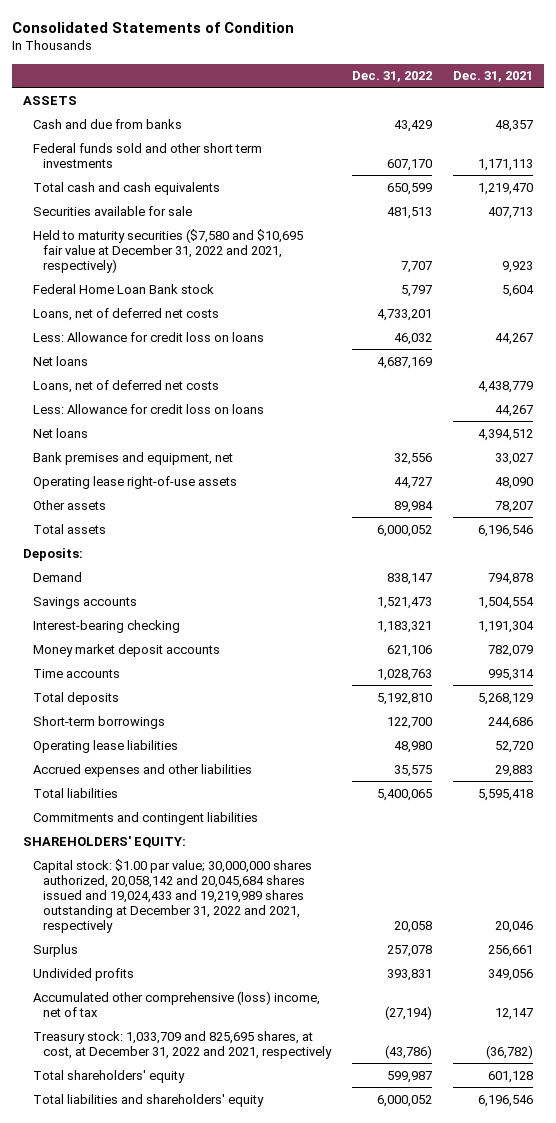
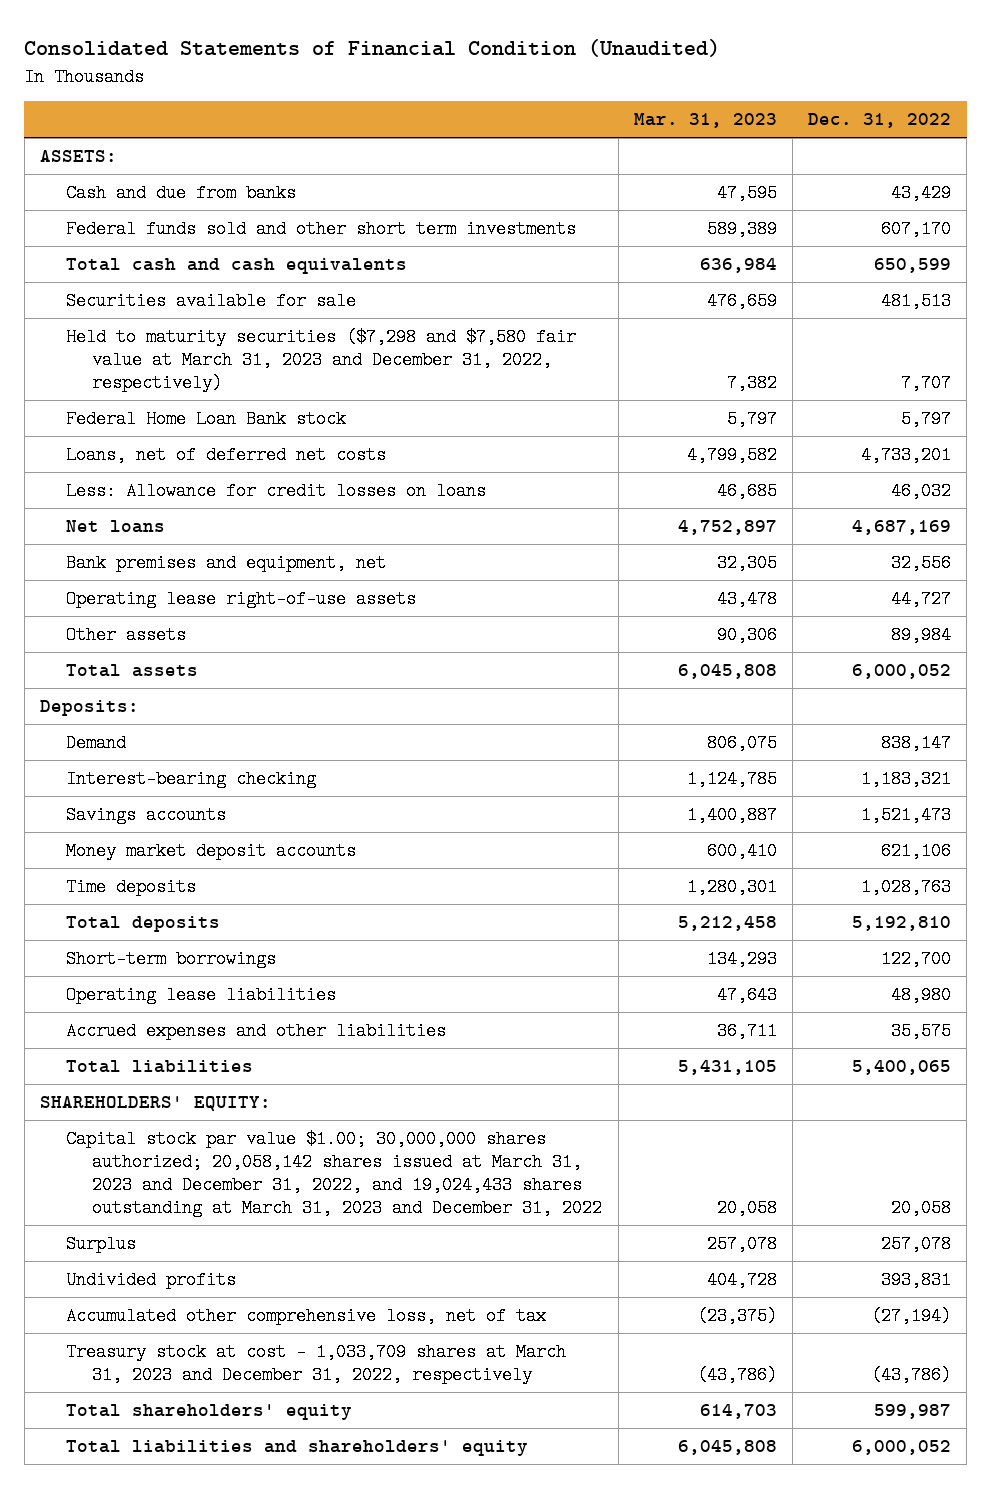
[12,21,295,33] Consolidated Statements of Condition -> [24,38,721,57] Consolidated Statements of Financial Condition (Unaudited)
[453,71,534,83] Dec. 31, 2021 -> none
none -> [633,113,777,129] Mar. 31, 2023
[22,95,77,105] ASSETS -> [39,149,117,162] ASSETS:
[32,228,303,273] Held to maturity securities ($7,580 and $10,695 fair value at December 31, 2022 and 2021, respectively) -> [66,327,577,392] Held to maturity securities ($7,298 and $7,580 fair value at March 31, 2023 and December 31, 2022, respectively)
[32,331,264,342] Less: Allowance for credit loss on loans -> [66,481,487,500] Less: Allowance for credit losses on loans
[32,379,219,393] Loans, net of deferred net costs -> none
[32,403,264,414] Less: Allowance for credit loss on loans -> none
[32,427,88,438] Net loans -> none
[32,596,137,609] Savings accounts -> [66,805,227,824] Savings accounts
[32,668,120,678] Time accounts -> [66,877,197,896] Time deposits
[32,811,258,825] Commitments and contingent liabilities -> none
[32,858,312,934] Capital stock: $1.00 par value; 30,000,000 shares authorized, 20,058,142 and 20,045,684 shares issued and 19,024,433 and 19,219,989 shares outstanding at December 31, 2022 and 2021, respectively -> [66,1129,603,1217] Capital stock par value $1.00; 30,000,000 shares authorized; 20,058,142 shares issued at March 31, 2023 and December 31, 2022, and 19,024,433 shares outstanding at March 31, 2023 and December 31, 2022
[32,990,320,1017] Accumulated other comprehensive (loss) income, net of tax -> [66,1306,547,1325] Accumulated other comprehensive loss, net of tax
[32,1030,333,1059] Treasury stock: 1,033,709 and 825,695 shares, at cost, at December 31, 2022 and 2021, respectively -> [66,1342,567,1384] Treasury stock at cost - 1,033,709 shares at March 31, 2023 and December 31, 2022, respectively

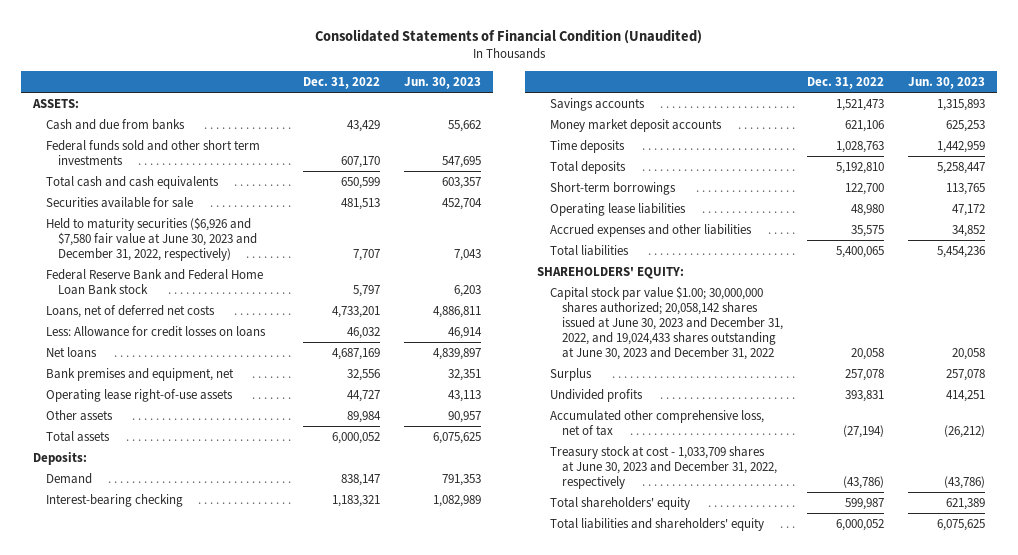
[633,113,777,129] Mar. 31, 2023 -> none
none -> [404,76,482,89] Jun. 30, 2023
[66,327,577,392] Held to maturity securities ($7,298 and $7,580 fair value at March 31, 2023 and December 31, 2022, respectively) -> [45,216,258,261] Held to maturity securities ($6,926 and $7,580 fair value at June 30, 2023 and December 31, 2022, respectively)
[66,409,347,428] Federal Home Loan Bank stock -> [45,268,263,295] Federal Reserve Bank and Federal Home Loan Bank stock
[66,1129,603,1217] Capital stock par value $1.00; 30,000,000 shares authorized; 20,058,142 shares issued at March 31, 2023 and December 31, 2022, and 19,024,433 shares outstanding at March 31, 2023 and December 31, 2022 -> [549,285,784,361] Capital stock par value $1.00; 30,000,000 shares authorized; 20,058,142 shares issued at June 30, 2023 and December 31, 2022, and 19,024,433 shares outstanding at June 30, 2023 and December 31, 2022
[66,1342,567,1384] Treasury stock at cost - 1,033,709 shares at March 31, 2023 and December 31, 2022, respectively -> [549,445,778,489] Treasury stock at cost - 1,033,709 shares at June 30, 2023 and December 31, 2022, respectively

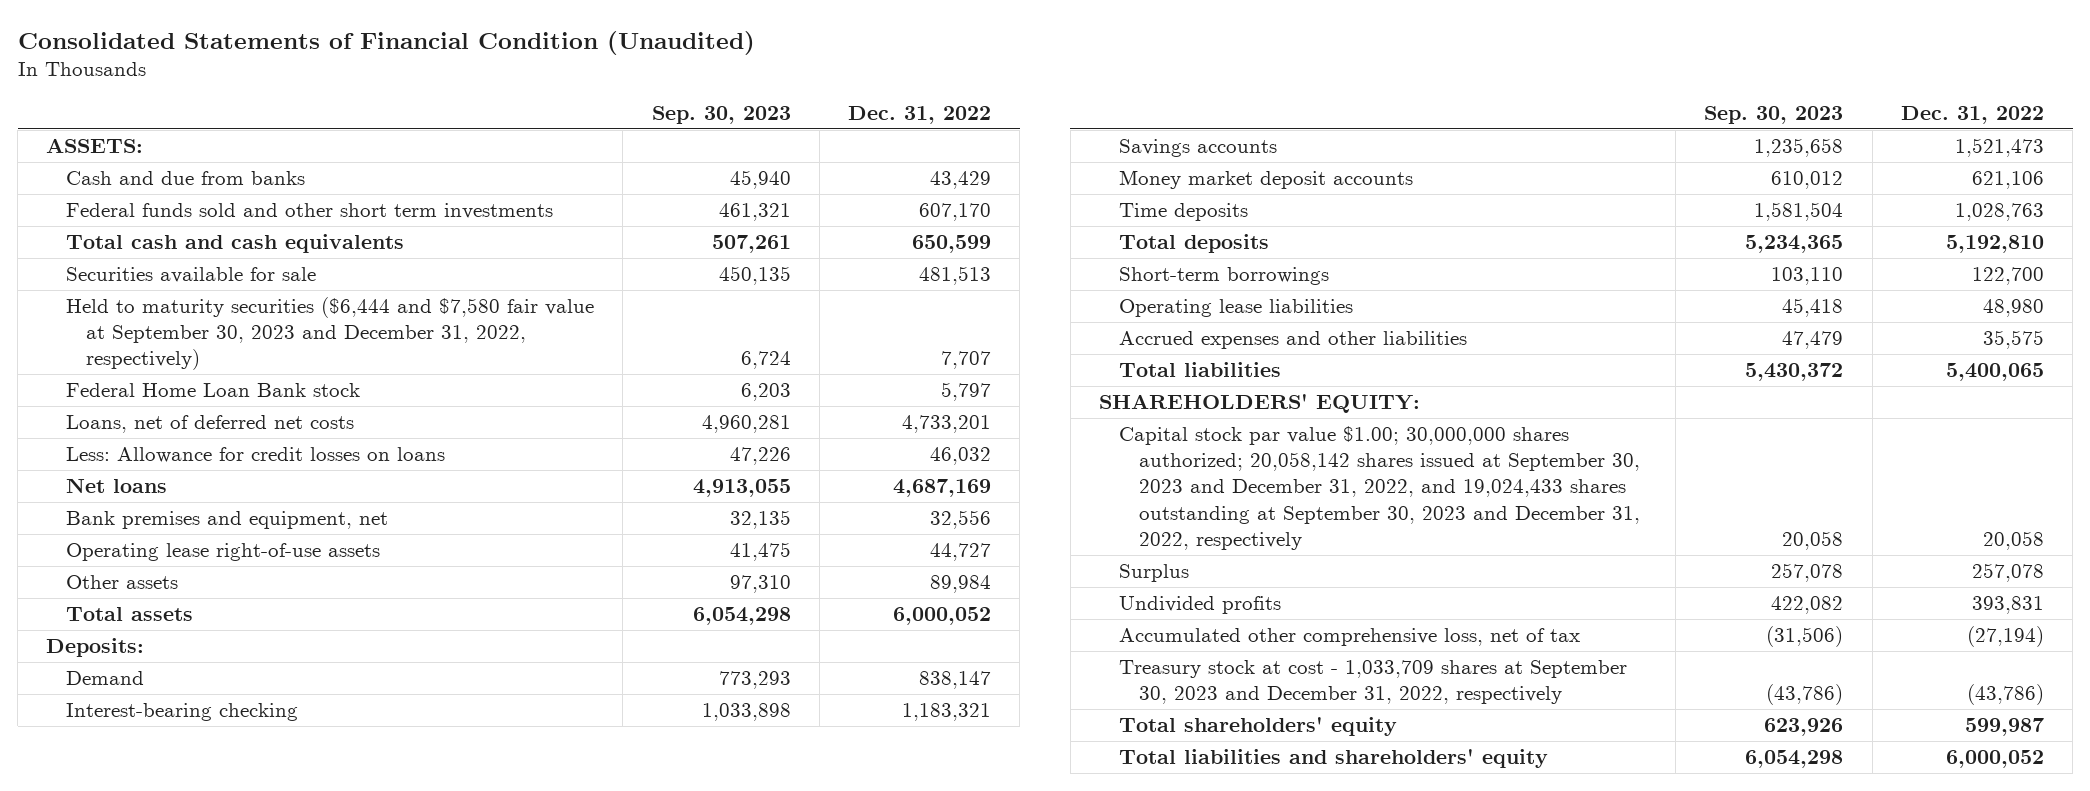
[404,76,482,89] Jun. 30, 2023 -> none
none -> [651,105,791,124] Sep. 30, 2023
[45,216,258,261] Held to maturity securities ($6,926 and $7,580 fair value at June 30, 2023 and December 31, 2022, respectively) -> [66,296,595,371] Held to maturity securities ($6,444 and $7,580 fair value at September 30, 2023 and December 31, 2022, respectively)
[45,268,263,295] Federal Reserve Bank and Federal Home Loan Bank stock -> [66,382,361,397] Federal Home Loan Bank stock
[549,285,784,361] Capital stock par value $1.00; 30,000,000 shares authorized; 20,058,142 shares issued at June 30, 2023 and December 31, 2022, and 19,024,433 shares outstanding at June 30, 2023 and December 31, 2022 -> [1118,425,1640,551] Capital stock par value $1.00; 30,000,000 shares authorized; 20,058,142 shares issued at September 30, 2023 and December 31, 2022, and 19,024,433 shares outstanding at September 30, 2023 and December 31, 2022, respectively
[549,445,778,489] Treasury stock at cost - 1,033,709 shares at June 30, 2023 and December 31, 2022, respectively -> [1118,659,1627,705] Treasury stock at cost - 1,033,709 shares at September 30, 2023 and December 31, 2022, respectively

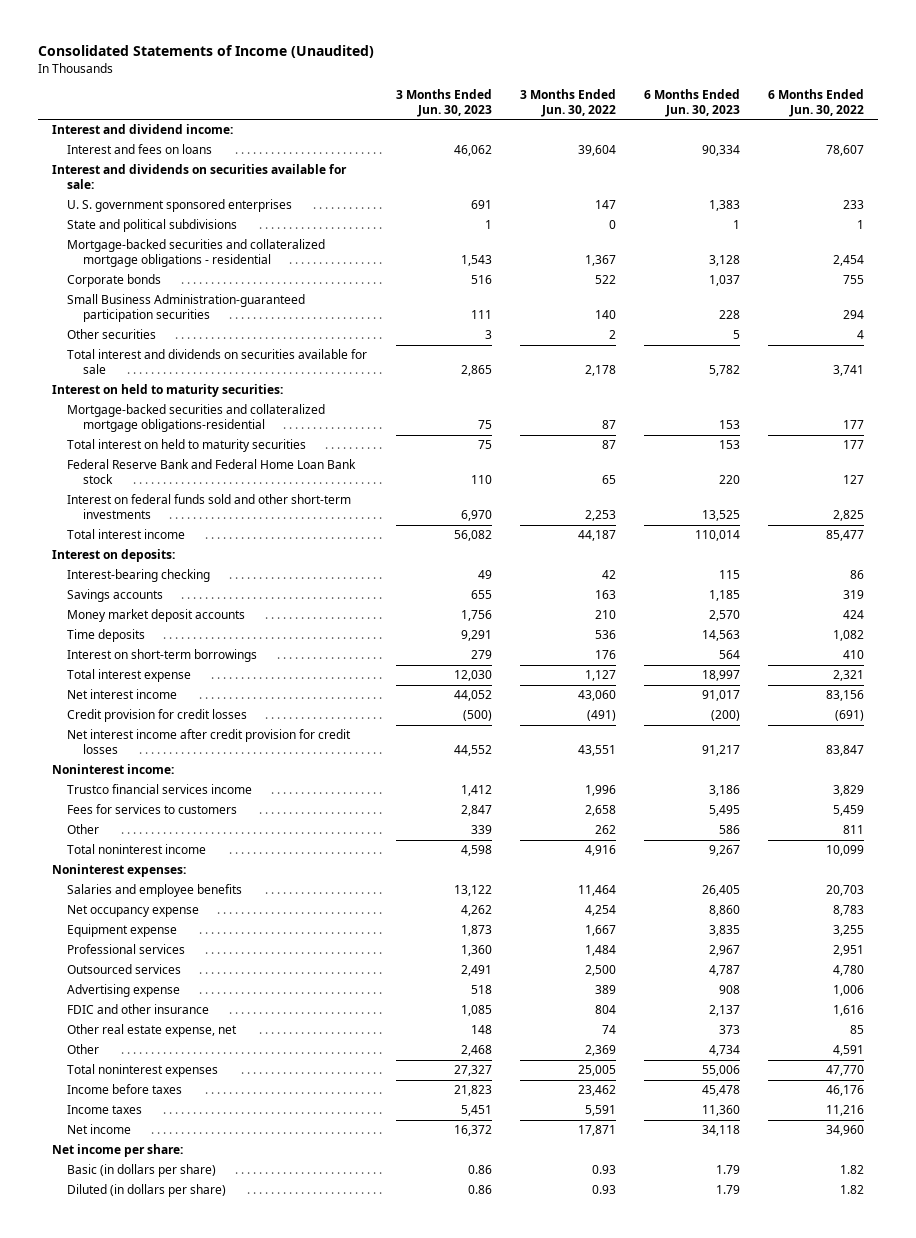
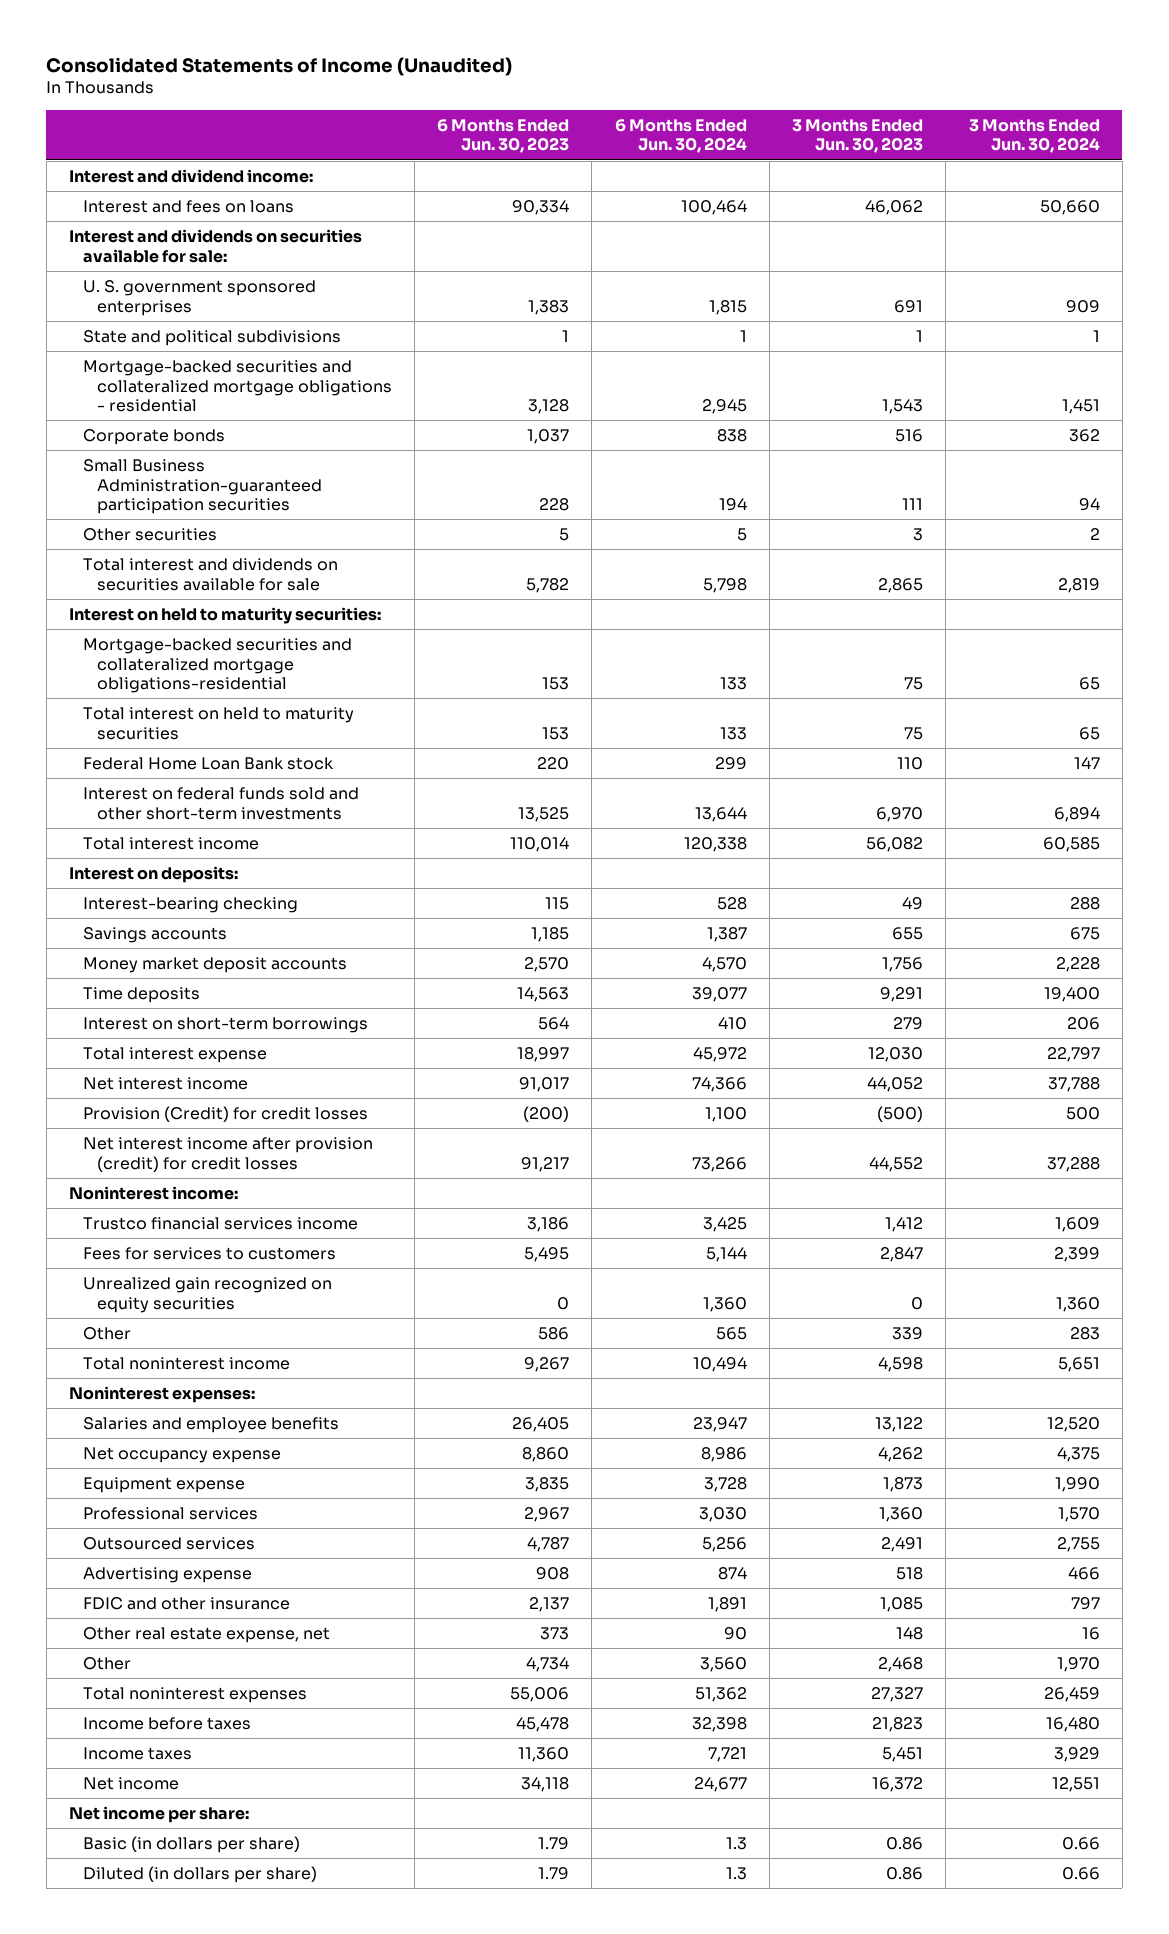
[519,88,616,117] 3 Months Ended Jun. 30, 2022 -> none
[767,88,864,117] 6 Months Ended Jun. 30, 2022 -> none
none -> [614,118,747,154] 6 Months Ended Jun. 30, 2024
none -> [968,118,1100,154] 3 Months Ended Jun. 30, 2024
[67,459,357,484] Federal Reserve Bank and Federal Home Loan Bank stock -> [82,757,334,771] Federal Home Loan Bank stock
[67,709,248,723] Credit provision for credit losses -> [82,1106,368,1123] Provision (Credit) for credit losses
[67,729,352,754] Net interest income after credit provision for credit losses -> [82,1137,373,1172] Net interest income after provision (credit) for credit losses
none -> [82,1277,332,1313] Unrealized gain recognized on equity securities

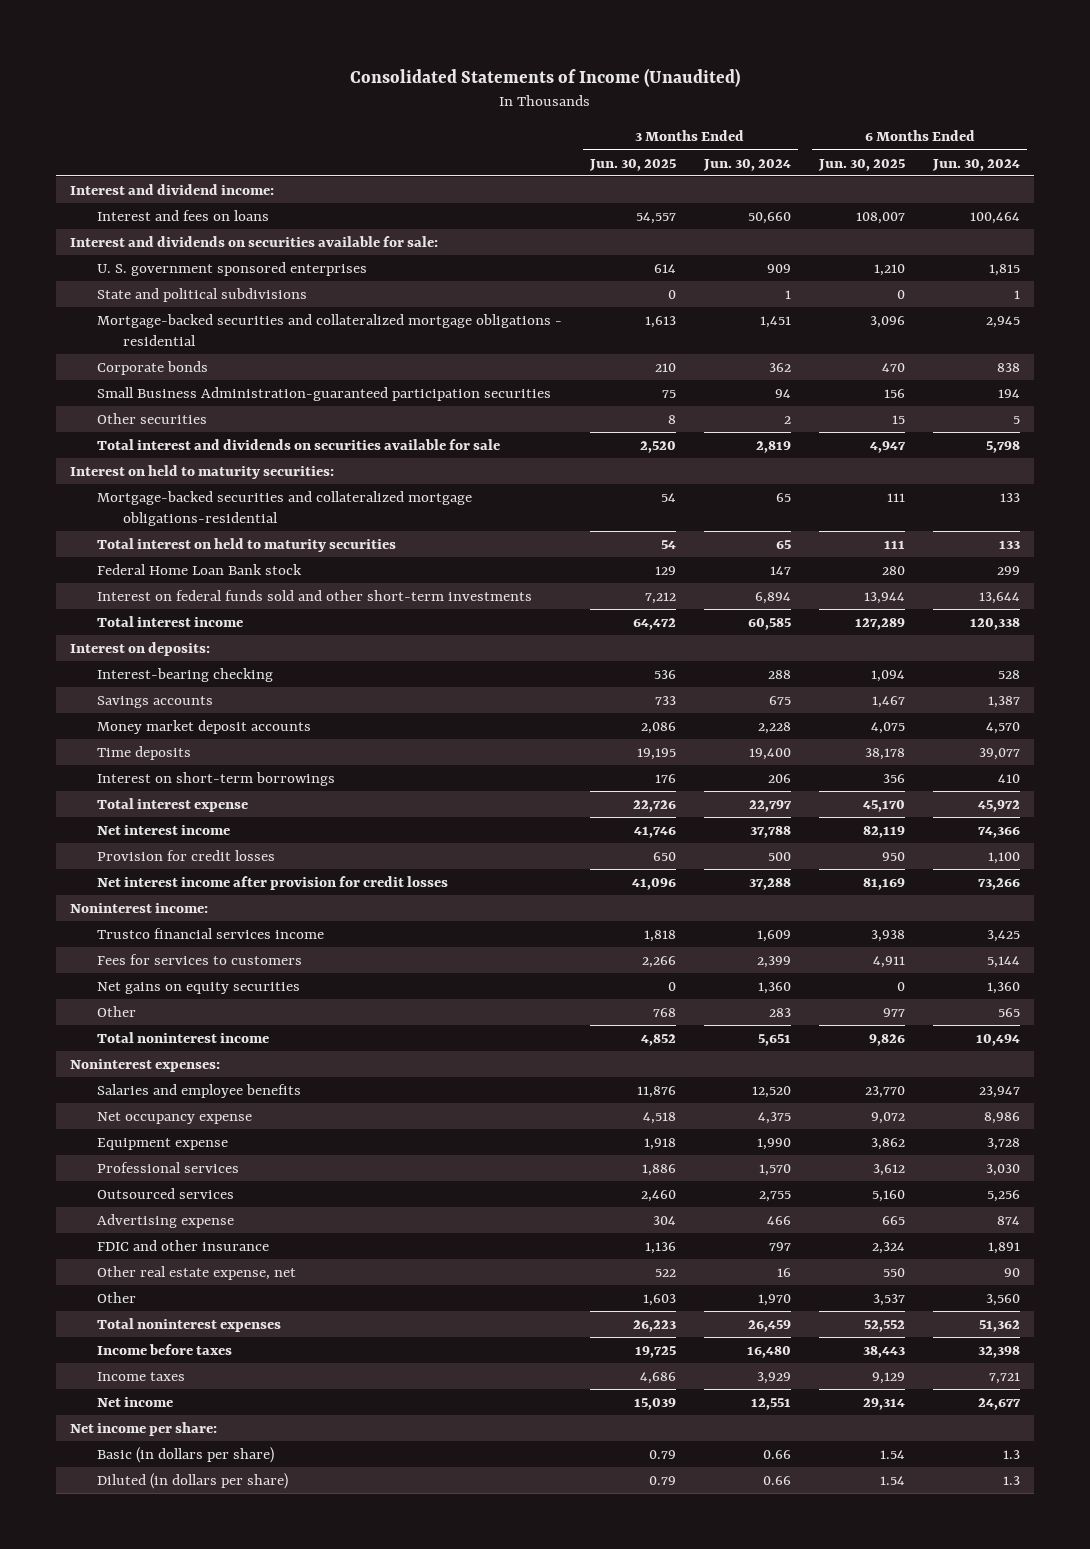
[437,118,570,154] 6 Months Ended Jun. 30, 2023 -> none
[792,118,924,154] 3 Months Ended Jun. 30, 2023 -> none
none -> [588,158,676,171] Jun. 30, 2025
none -> [818,158,906,171] Jun. 30, 2025
[82,1106,368,1123] Provision (Credit) for credit losses -> [96,850,275,862] Provision for credit losses
[82,1137,373,1172] Net interest income after provision (credit) for credit losses -> [96,876,448,891] Net interest income after provision for credit losses
[82,1277,332,1313] Unrealized gain recognized on equity securities -> [96,982,300,995] Net gains on equity securities

